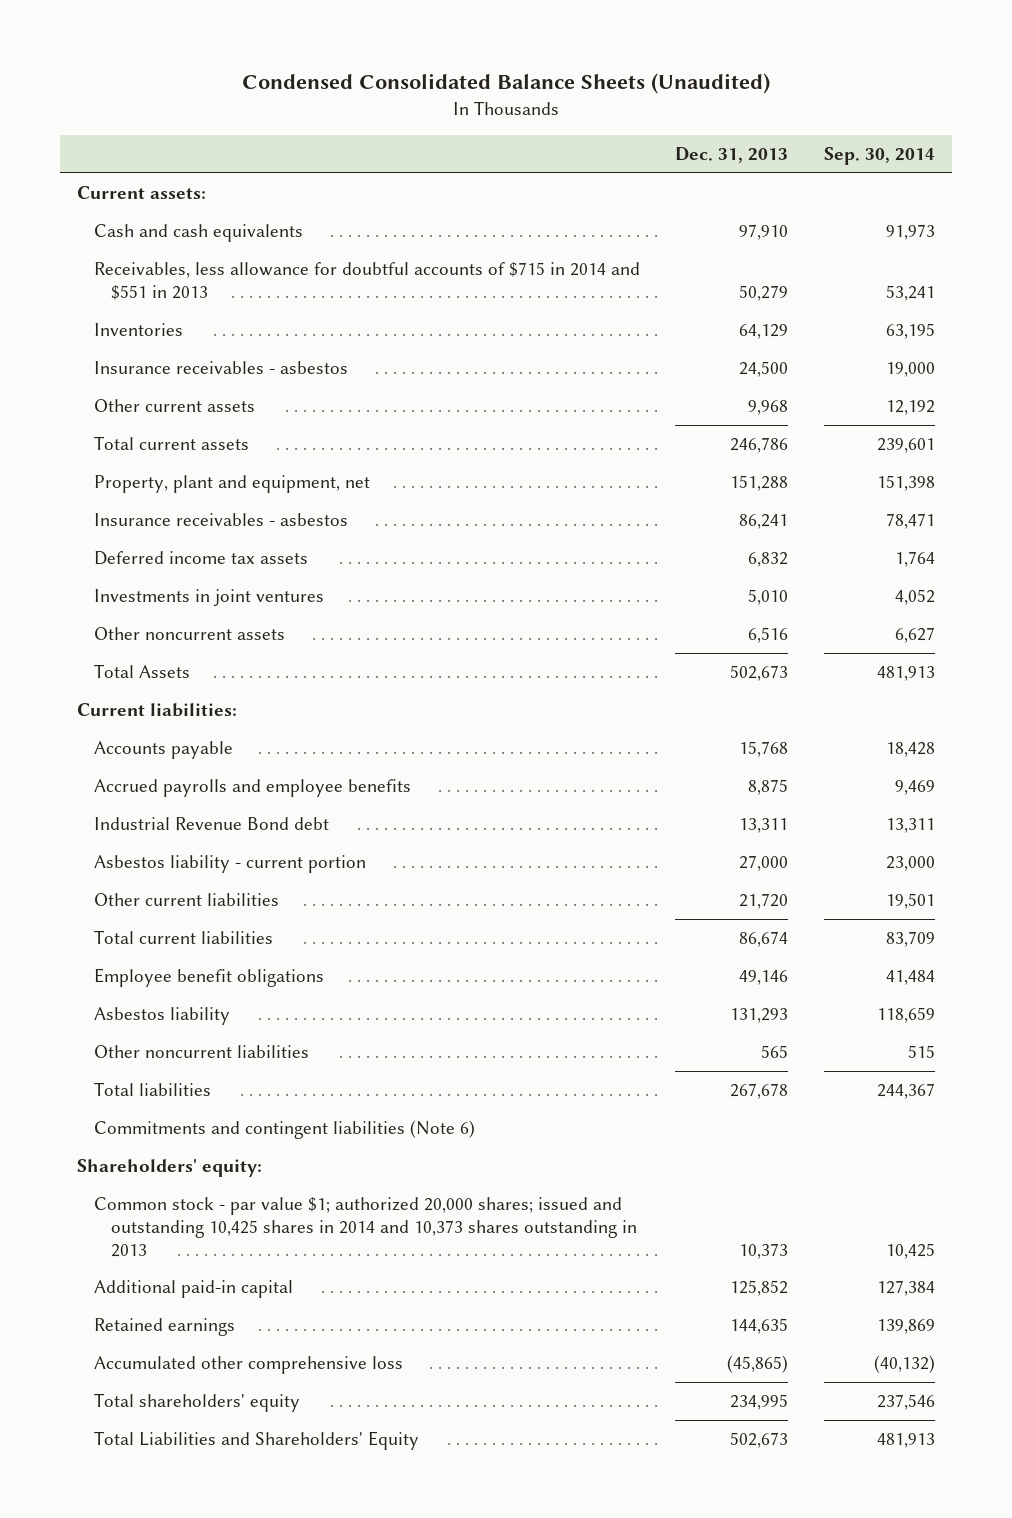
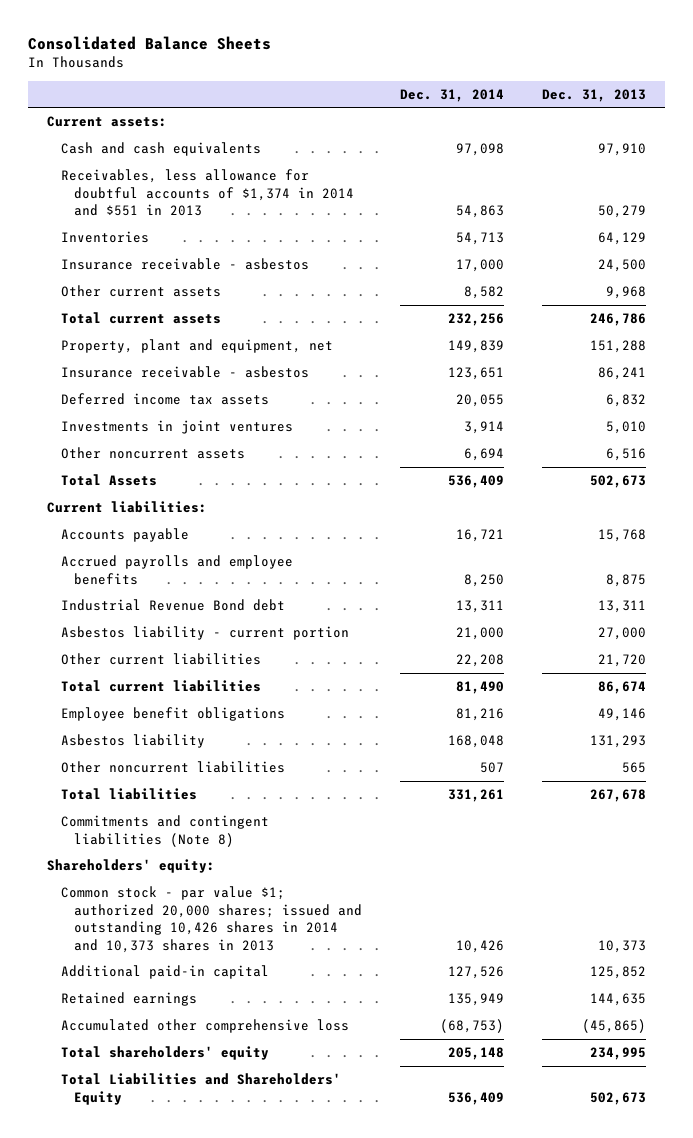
[241,73,770,95] Condensed Consolidated Balance Sheets (Unaudited) -> [27,35,271,50] Consolidated Balance Sheets
[823,146,935,165] Sep. 30, 2014 -> none
none -> [400,88,505,102] Dec. 31, 2014
[94,262,641,300] Receivables, less allowance for doubtful accounts of $715 in 2014 and $551 in 2013 -> [60,169,355,217] Receivables, less allowance for doubtful accounts of $1,374 in 2014 and $551 in 2013
[94,361,349,375] Insurance receivables - asbestos -> [60,258,309,271] Insurance receivable - asbestos
[94,513,349,527] Insurance receivables - asbestos -> [60,366,309,379] Insurance receivable - asbestos
[94,1120,476,1140] Commitments and contingent liabilities (Note 6) -> [60,815,269,847] Commitments and contingent liabilities (Note 8)
[94,1197,637,1257] Common stock - par value $1; authorized 20,000 shares; issued and outstanding 10,425 shares in 2014 and 10,373 shares outstanding in 2013 -> [60,886,363,953] Common stock - par value $1; authorized 20,000 shares; issued and outstanding 10,426 shares in 2014 and 10,373 shares in 2013

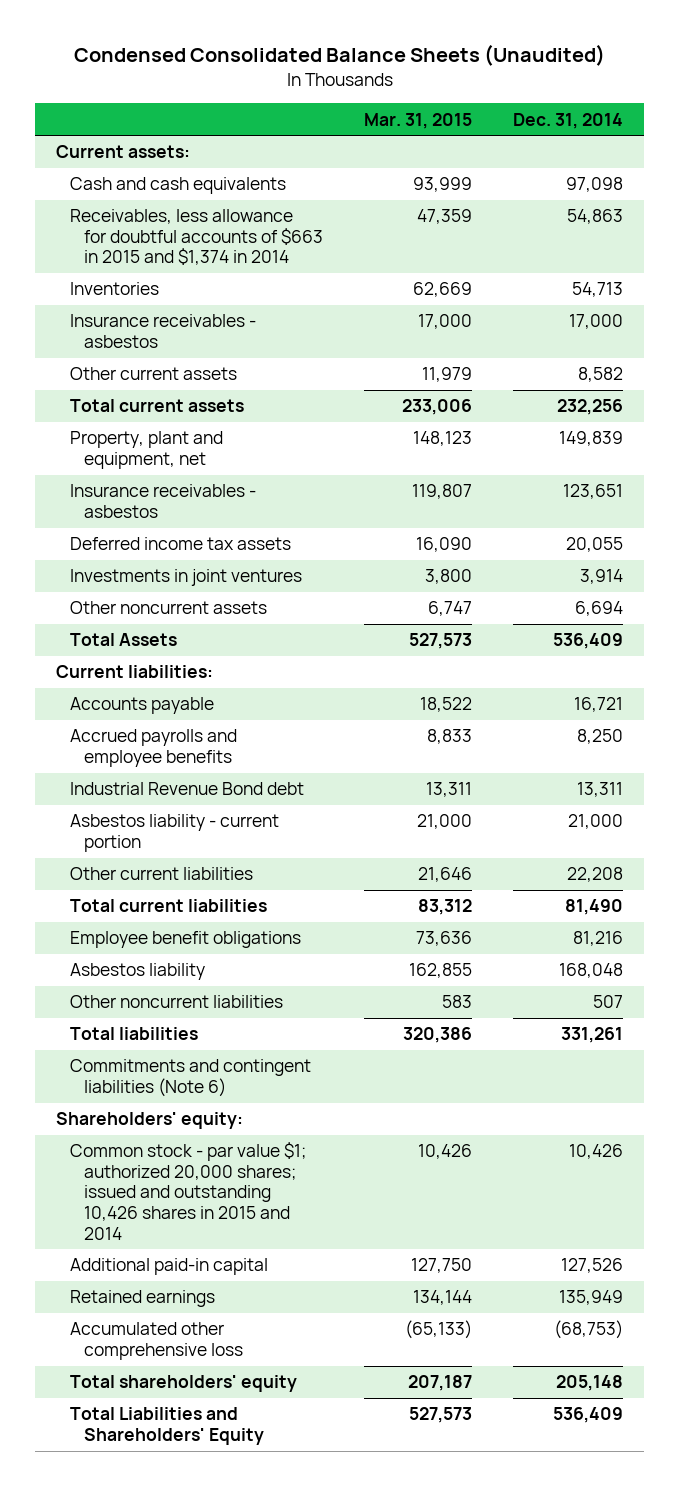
[27,35,271,50] Consolidated Balance Sheets -> [73,44,605,67] Condensed Consolidated Balance Sheets (Unaudited)
[541,88,646,102] Dec. 31, 2013 -> none
none -> [364,112,473,129] Mar. 31, 2015
[60,169,355,217] Receivables, less allowance for doubtful accounts of $1,374 in 2014 and $551 in 2013 -> [70,209,324,266] Receivables, less allowance for doubtful accounts of $663 in 2015 and $1,374 in 2014
[60,258,309,271] Insurance receivable - asbestos -> [70,314,257,348] Insurance receivables - asbestos
[60,366,309,379] Insurance receivable - asbestos -> [70,484,257,518] Insurance receivables - asbestos
[60,815,269,847] Commitments and contingent liabilities (Note 8) -> [70,1059,312,1097] Commitments and contingent liabilities (Note 6)
[60,886,363,953] Common stock - par value $1; authorized 20,000 shares; issued and outstanding 10,426 shares in 2014 and 10,373 shares in 2013 -> [70,1142,307,1240] Common stock - par value $1; authorized 20,000 shares; issued and outstanding 10,426 shares in 2015 and 2014

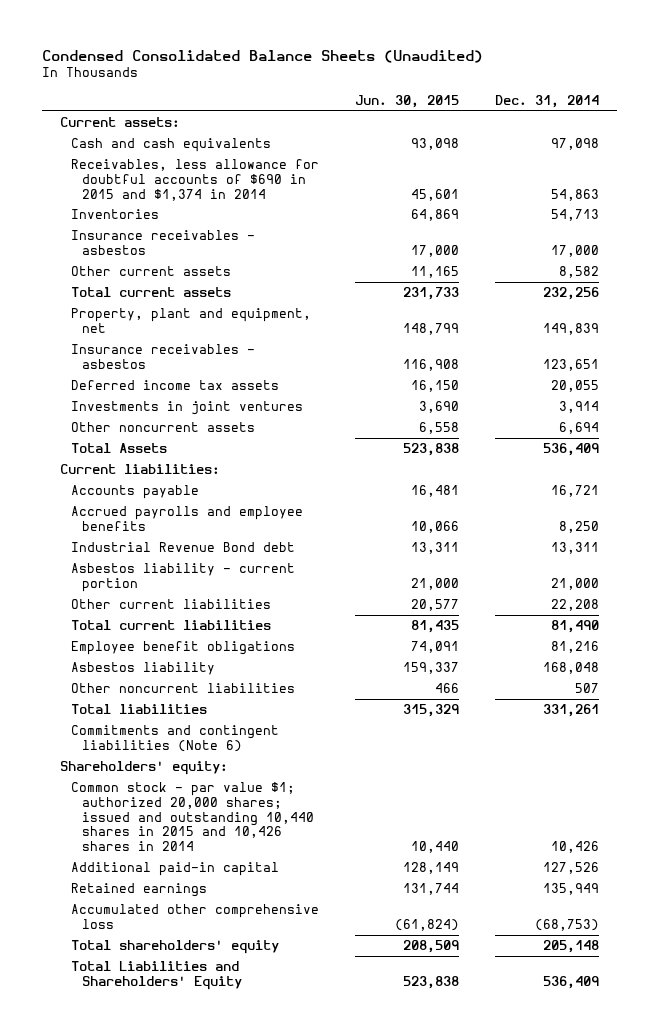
[364,112,473,129] Mar. 31, 2015 -> none
none -> [354,94,459,108] Jun. 30, 2015
[70,209,324,266] Receivables, less allowance for doubtful accounts of $663 in 2015 and $1,374 in 2014 -> [70,159,319,201] Receivables, less allowance for doubtful accounts of $690 in 2015 and $1,374 in 2014
[70,1142,307,1240] Common stock - par value $1; authorized 20,000 shares; issued and outstanding 10,426 shares in 2015 and 2014 -> [70,782,314,852] Common stock - par value $1; authorized 20,000 shares; issued and outstanding 10,440 shares in 2015 and 10,426 shares in 2014

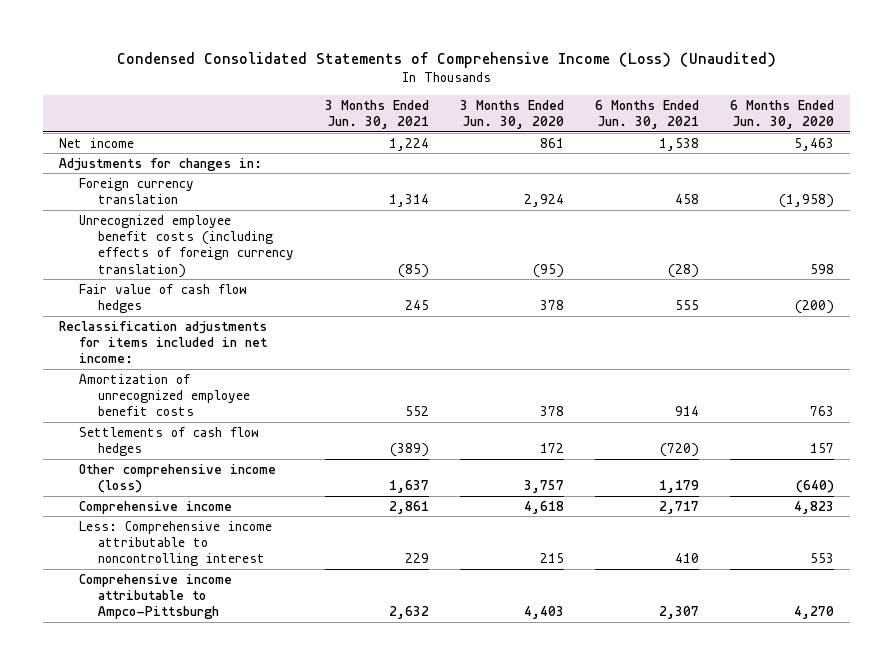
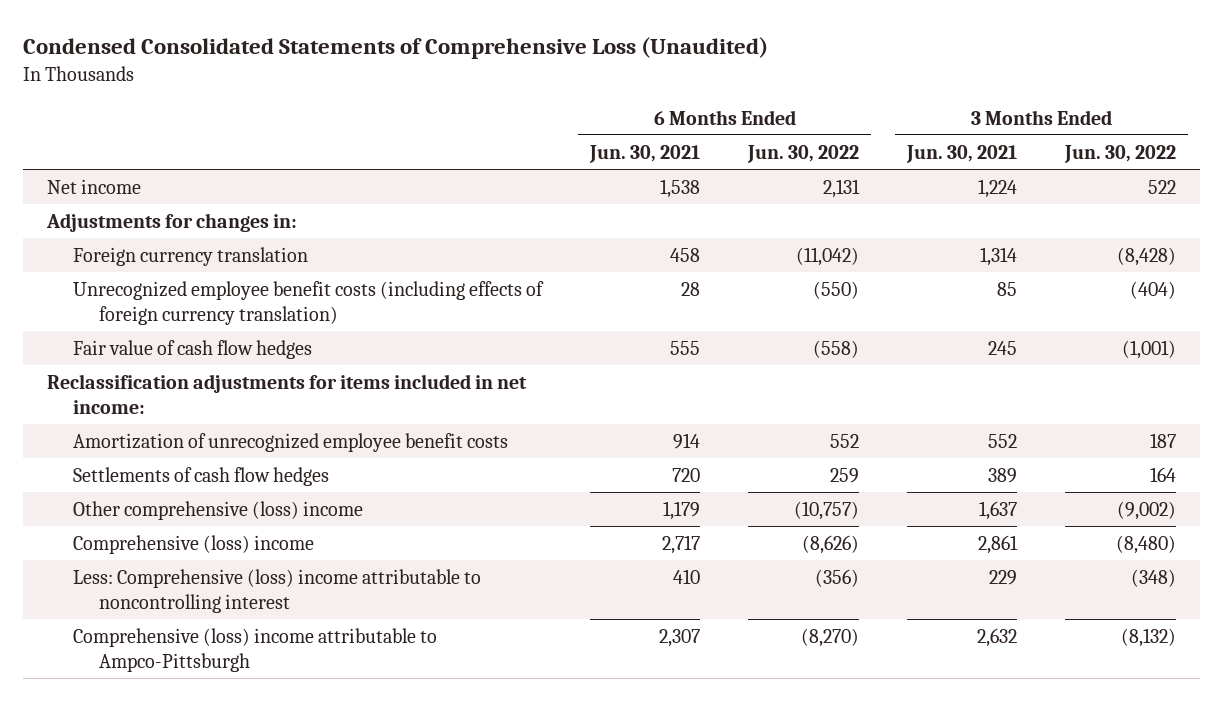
[116,52,776,69] Condensed Consolidated Statements of Comprehensive Income (Loss) (Unaudited) -> [23,37,769,60] Condensed Consolidated Statements of Comprehensive Loss (Unaudited)
[460,99,565,130] 3 Months Ended Jun. 30, 2020 -> none
[730,99,835,130] 6 Months Ended Jun. 30, 2020 -> none
none -> [747,144,860,163] Jun. 30, 2022
none -> [1064,144,1177,163] Jun. 30, 2022
[398,263,430,278] (85) -> [997,281,1018,296] 85
[668,263,700,278] (28) -> [681,281,701,296] 28
[390,443,430,458] (389) -> [988,467,1018,483] 389
[660,443,700,458] (720) -> [672,467,701,482] 720
[78,463,276,494] Other comprehensive income (loss) -> [73,500,364,520] Other comprehensive (loss) income
[78,500,232,514] Comprehensive income -> [73,534,315,554] Comprehensive (loss) income
[78,520,272,567] Less: Comprehensive income attributable to noncontrolling interest -> [73,568,482,614] Less: Comprehensive (loss) income attributable to noncontrolling interest
[78,573,232,620] Comprehensive income attributable to Ampco-Pittsburgh -> [73,627,438,673] Comprehensive (loss) income attributable to Ampco-Pittsburgh

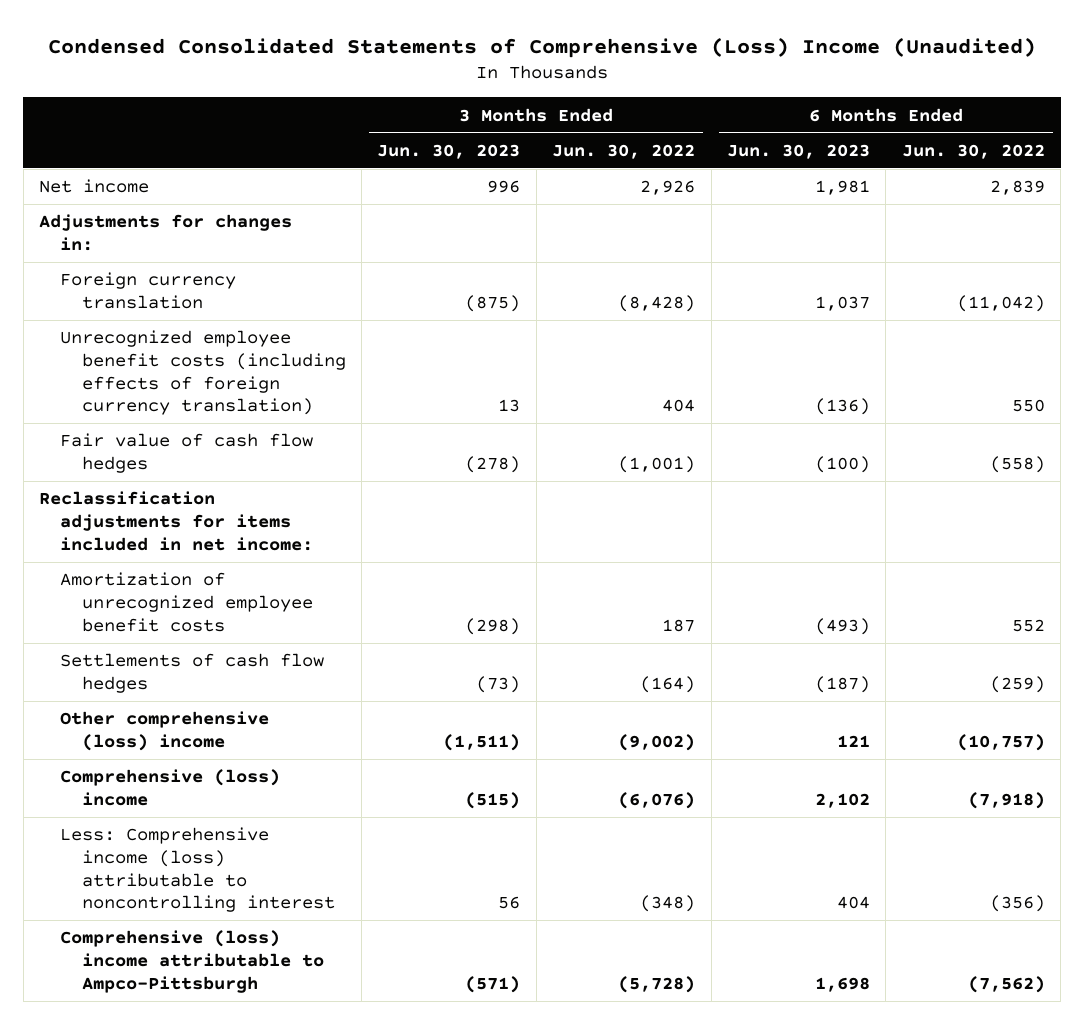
[23,37,769,60] Condensed Consolidated Statements of Comprehensive Loss (Unaudited) -> [47,36,1036,58] Condensed Consolidated Statements of Comprehensive (Loss) Income (Unaudited)
[589,144,701,163] Jun. 30, 2021 -> none
[906,144,1018,163] Jun. 30, 2021 -> none
none -> [377,143,521,159] Jun. 30, 2023
none -> [727,143,871,159] Jun. 30, 2023
[823,178,861,198] 2,131 -> [989,180,1045,196] 2,839
[1148,179,1177,194] 522 -> [640,180,696,196] 2,926
[813,280,860,299] (550) -> [1011,399,1045,413] 550
[1130,280,1177,299] (404) -> [662,399,696,413] 404
[830,467,860,483] 259 -> [989,675,1045,693] (259)
[1150,466,1177,482] 164 -> [640,675,696,693] (164)
[802,534,860,554] (8,626) -> [967,791,1045,809] (7,918)
[1116,534,1177,554] (8,480) -> [618,791,696,809] (6,076)
[73,568,482,614] Less: Comprehensive (loss) income attributable to noncontrolling interest -> [60,827,335,913] Less: Comprehensive income (loss) attributable to noncontrolling interest
[801,627,860,647] (8,270) -> [967,975,1045,993] (7,562)
[1121,627,1177,647] (8,132) -> [618,975,696,993] (5,728)

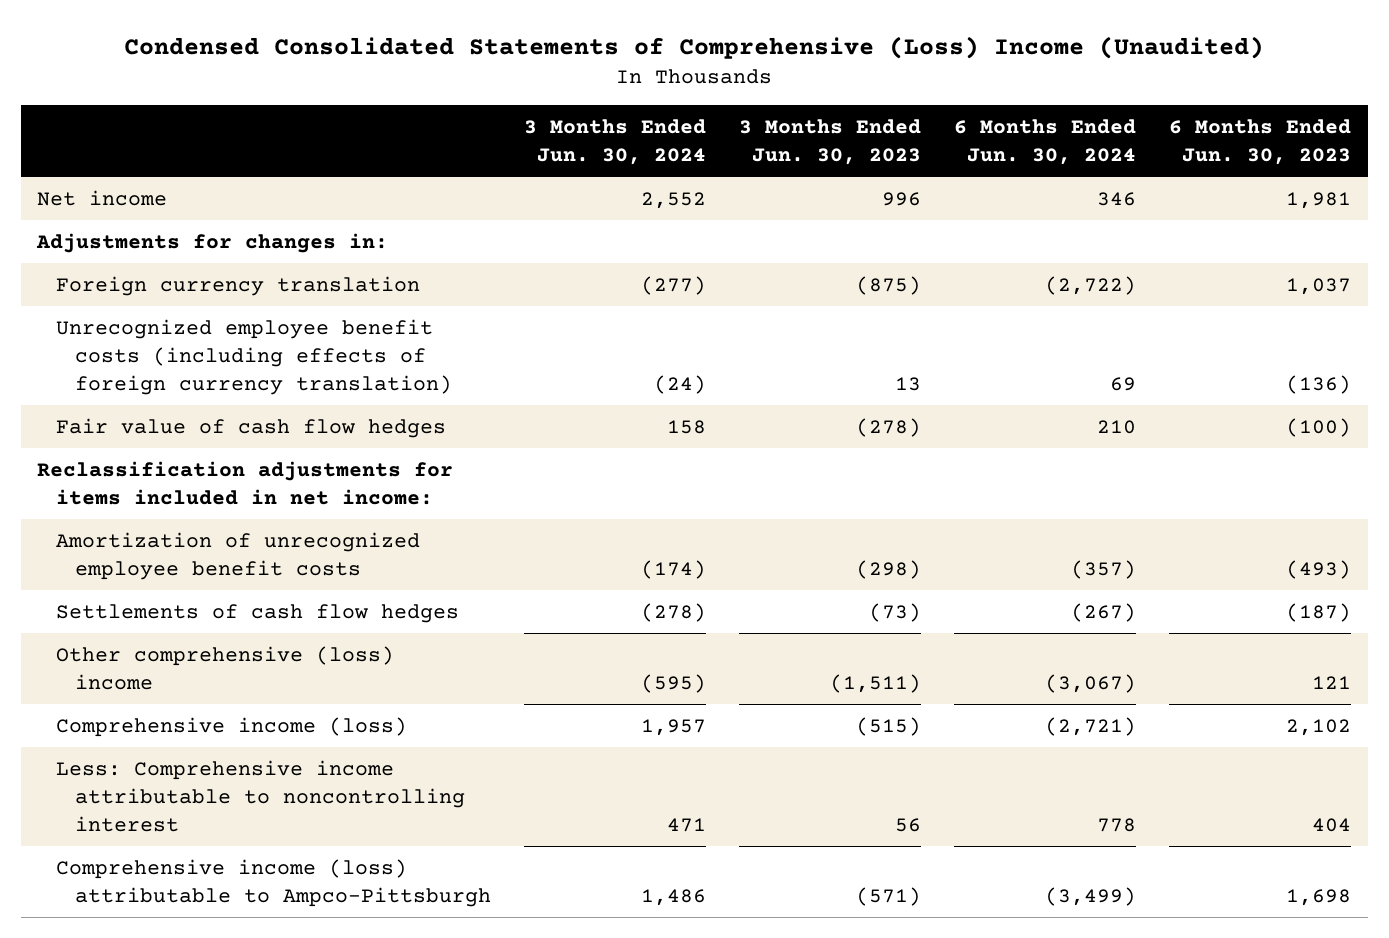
[552,143,696,159] Jun. 30, 2022 -> none
[901,143,1045,159] Jun. 30, 2022 -> none
none -> [523,118,706,165] 3 Months Ended Jun. 30, 2024
none -> [954,118,1137,165] 6 Months Ended Jun. 30, 2024
[60,769,281,806] Comprehensive (loss) income -> [56,716,408,737] Comprehensive income (loss)
[60,827,335,913] Less: Comprehensive income (loss) attributable to noncontrolling interest -> [56,759,465,832] Less: Comprehensive income attributable to noncontrolling interest
[60,930,324,993] Comprehensive (loss) income attributable to Ampco-Pittsburgh -> [56,858,491,907] Comprehensive income (loss) attributable to Ampco-Pittsburgh

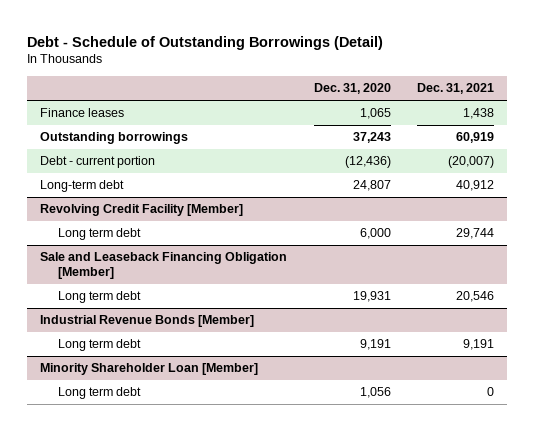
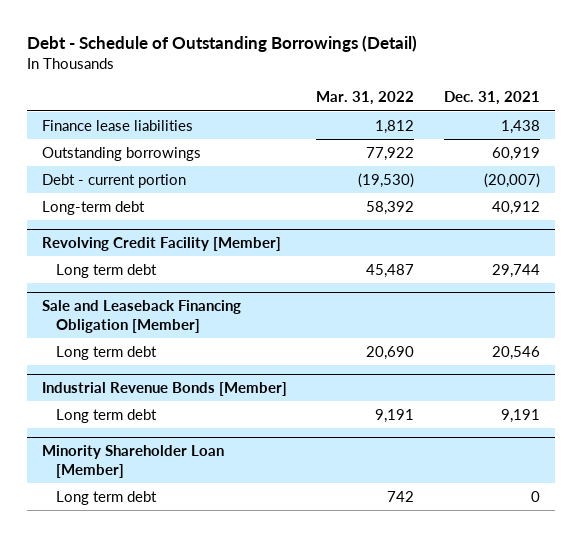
[313,83,391,95] Dec. 31, 2020 -> none
none -> [316,91,415,106] Mar. 31, 2022
[40,108,125,118] Finance leases -> [41,119,193,131] Finance lease liabilities

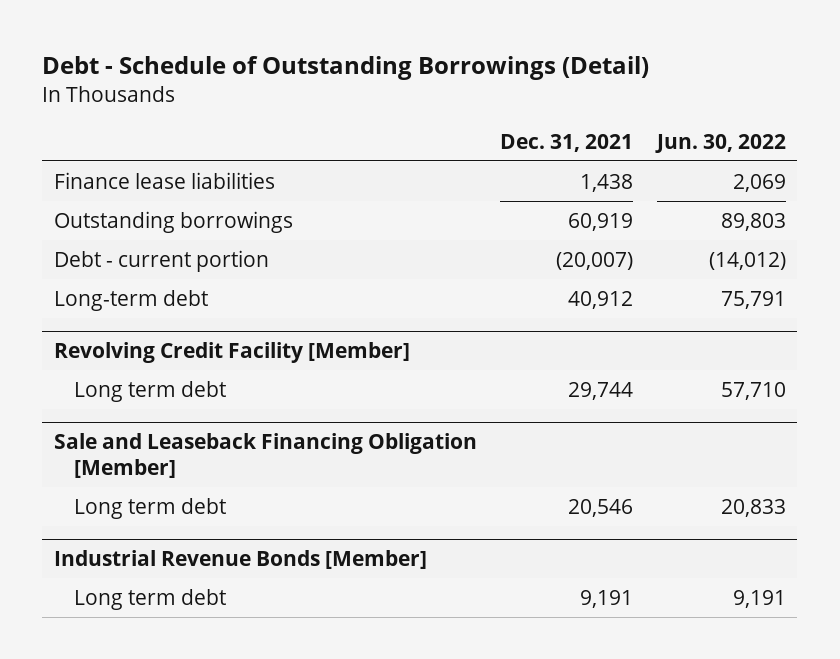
[316,91,415,106] Mar. 31, 2022 -> none
none -> [654,133,786,153] Jun. 30, 2022
[41,445,224,478] Minority Shareholder Loan [Member] -> none
[55,490,157,505] Long term debt -> none

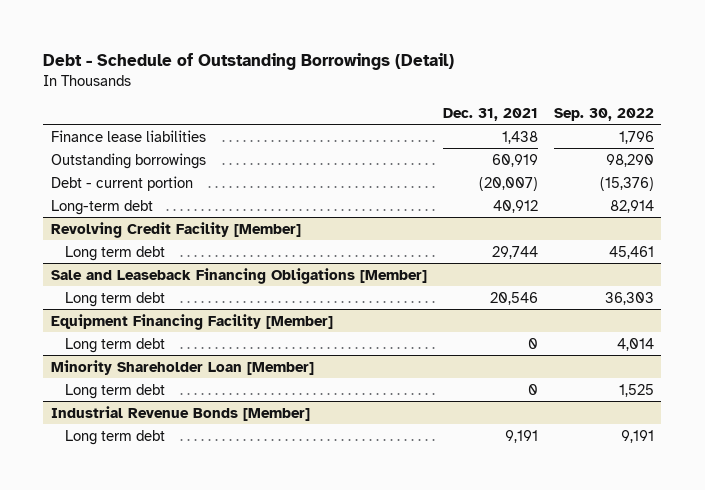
[654,133,786,153] Jun. 30, 2022 -> none
none -> [553,107,654,121] Sep. 30, 2022
[54,432,478,479] Sale and Leaseback Financing Obligation [Member] -> [51,267,428,284] Sale and Leaseback Financing Obligations [Member]
none -> [51,313,334,330] Equipment Financing Facility [Member]
none -> [64,337,165,353] Long term debt
none -> [51,359,315,375] Minority Shareholder Loan [Member]
none -> [64,383,165,399] Long term debt

